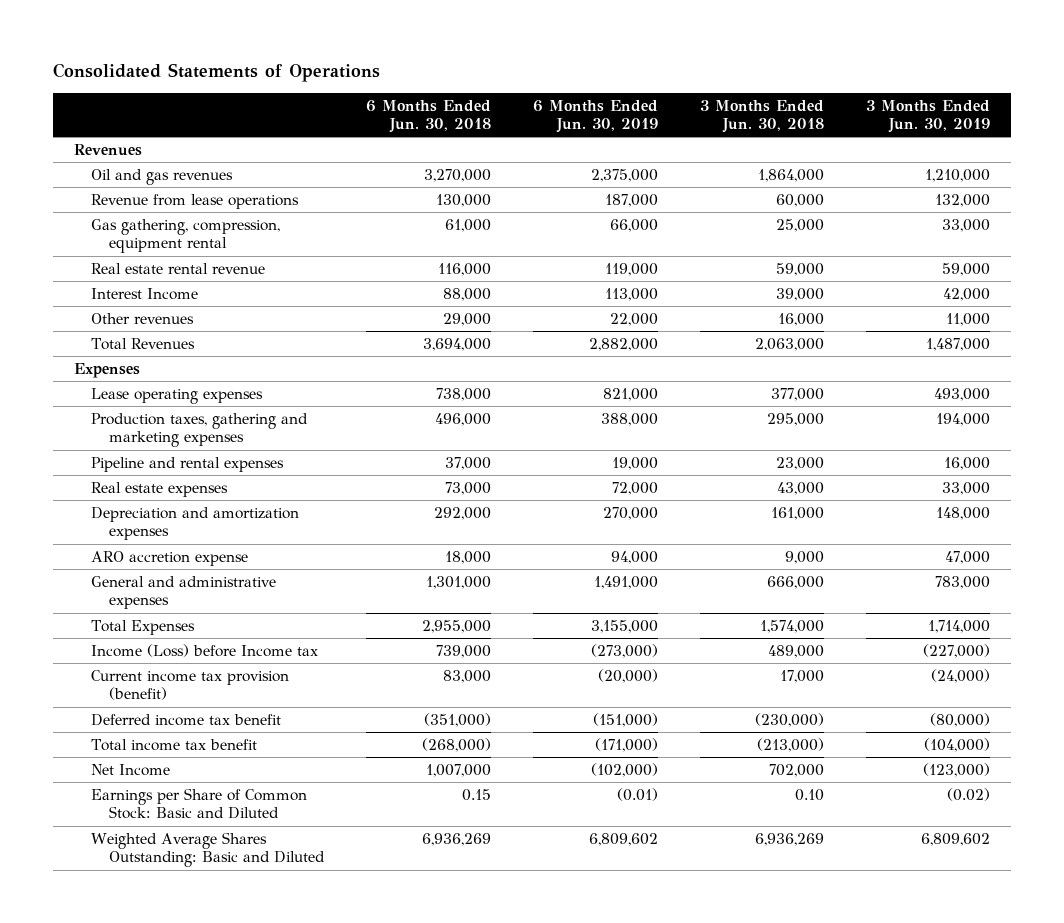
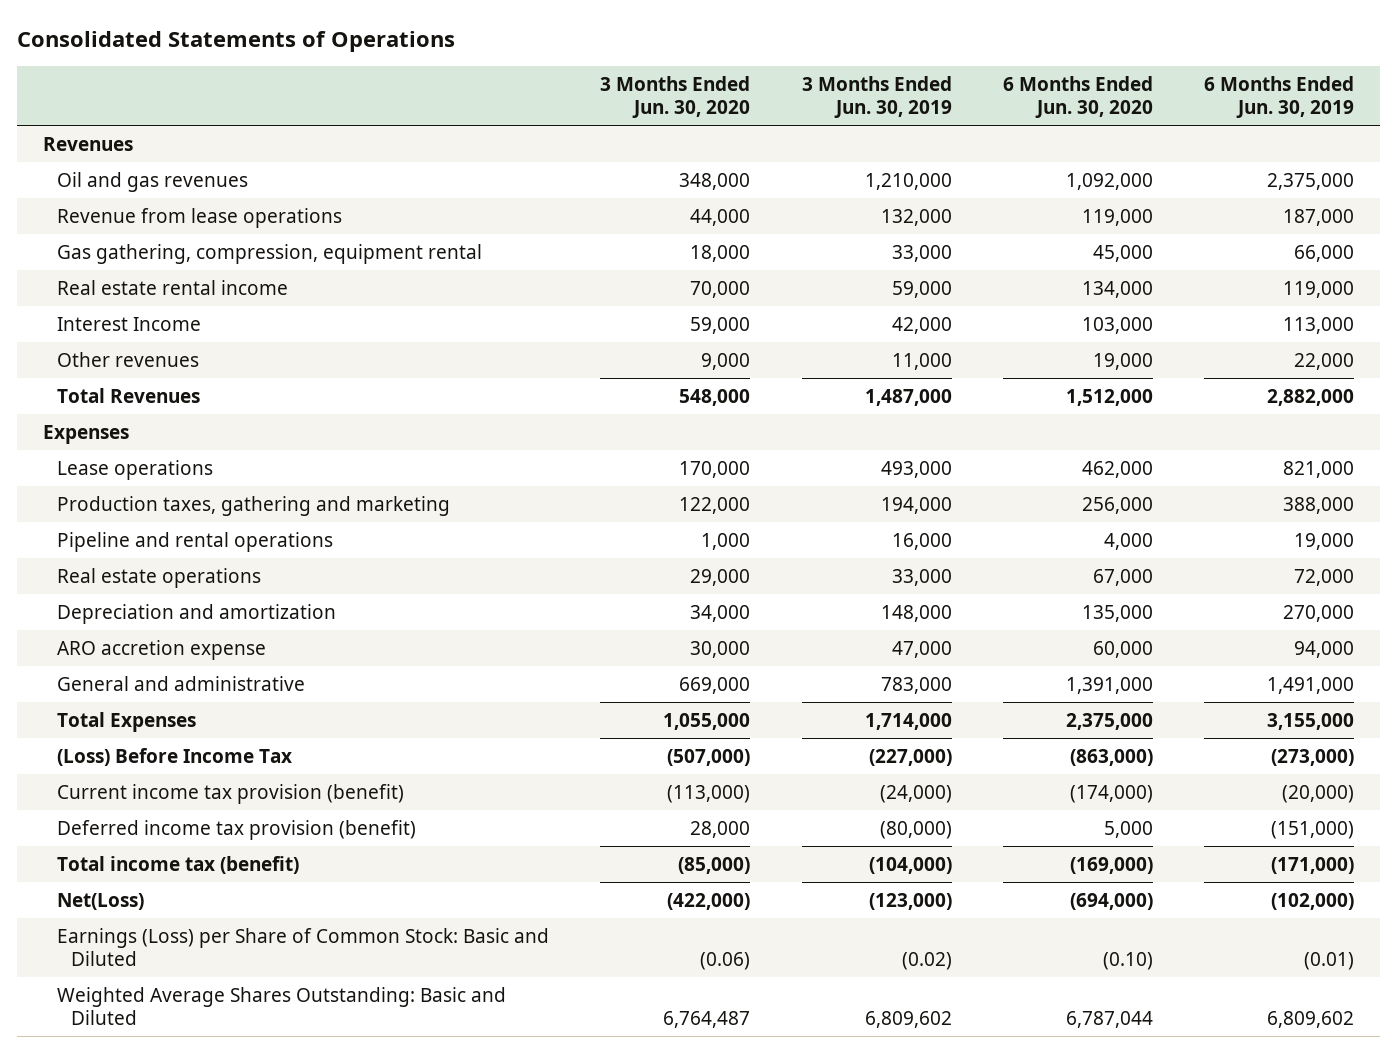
[366,99,492,134] 6 Months Ended Jun. 30, 2018 -> none
[700,99,825,134] 3 Months Ended Jun. 30, 2018 -> none
none -> [600,75,751,118] 3 Months Ended Jun. 30, 2020
none -> [1003,75,1154,118] 6 Months Ended Jun. 30, 2020
[91,262,266,274] Real estate rental revenue -> [57,279,289,295] Real estate rental income
[91,387,264,404] Lease operating expenses -> [57,459,214,480] Lease operations
[91,412,309,448] Production taxes, gathering and marketing expenses -> [57,495,451,516] Production taxes, gathering and marketing
[91,456,285,472] Pipeline and rental expenses -> [57,531,334,552] Pipeline and rental operations
[91,481,229,497] Real estate expenses -> [57,567,262,588] Real estate operations
[91,506,300,541] Depreciation and amortization expenses -> [57,603,337,624] Depreciation and amortization
[91,575,277,610] General and administrative expenses -> [57,675,306,691] General and administrative
[91,643,319,657] Income (Loss) before Income tax -> [57,747,293,766] (Loss) Before Income Tax
[91,713,282,726] Deferred income tax benefit -> [57,819,417,840] Deferred income tax provision (benefit)
[91,738,258,751] Total income tax benefit -> [57,855,300,874] Total income tax (benefit)
[91,763,171,776] Net Income -> [57,892,145,910] Net(Loss)
[91,787,308,820] Earnings per Share of Common Stock: Basic and Diluted -> [57,927,550,967] Earnings (Loss) per Share of Common Stock: Basic and Diluted

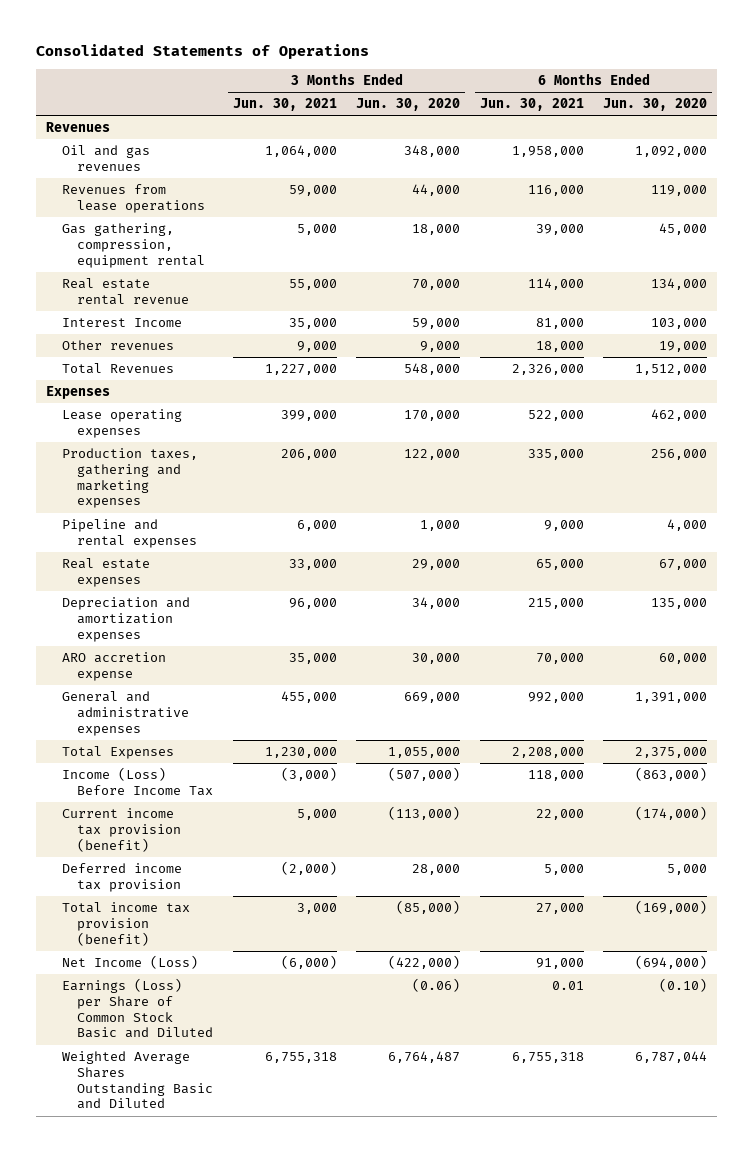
[801,75,952,118] 3 Months Ended Jun. 30, 2019 -> none
[1204,75,1355,118] 6 Months Ended Jun. 30, 2019 -> none
none -> [232,98,337,112] Jun. 30, 2021
none -> [479,98,584,112] Jun. 30, 2021
[57,207,343,228] Revenue from lease operations -> [61,184,206,213] Revenues from lease operations
[57,279,289,295] Real estate rental income -> [61,278,190,305] Real estate rental revenue
[57,459,214,480] Lease operations -> [61,409,182,438] Lease operating expenses
[57,495,451,516] Production taxes, gathering and marketing -> [61,448,198,509] Production taxes, gathering and marketing expenses
[57,531,334,552] Pipeline and rental operations -> [61,519,198,548] Pipeline and rental expenses
[57,567,262,588] Real estate operations -> [61,558,150,587] Real estate expenses
[57,603,337,624] Depreciation and amortization -> [61,597,190,642] Depreciation and amortization expenses
[57,675,306,691] General and administrative -> [61,691,190,736] General and administrative expenses
[57,747,293,766] (Loss) Before Income Tax -> [61,767,214,796] Income (Loss) Before Income Tax
[57,819,417,840] Deferred income tax provision (benefit) -> [61,863,182,892] Deferred income tax provision
[57,855,300,874] Total income tax (benefit) -> [61,902,190,946] Total income tax provision (benefit)
[57,892,145,910] Net(Loss) -> [61,955,198,970] Net Income (Loss)
[57,927,550,967] Earnings (Loss) per Share of Common Stock: Basic and Diluted -> [61,978,214,1039] Earnings (Loss) per Share of Common Stock Basic and Diluted
[57,986,507,1026] Weighted Average Shares Outstanding: Basic and Diluted -> [61,1051,214,1110] Weighted Average Shares Outstanding Basic and Diluted

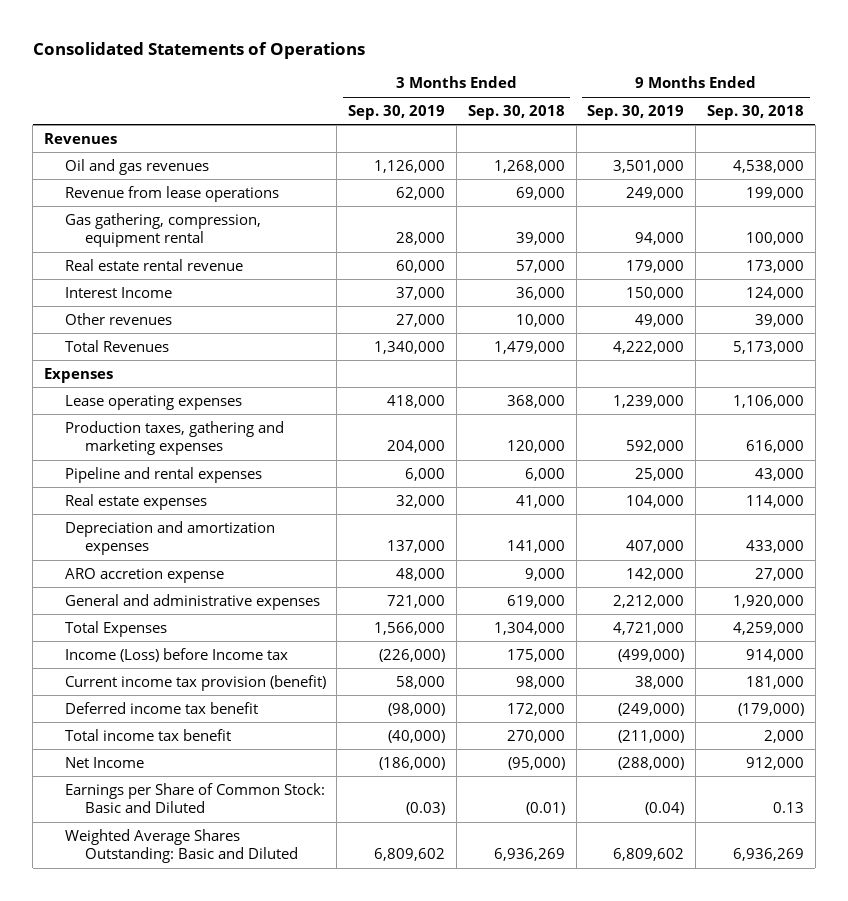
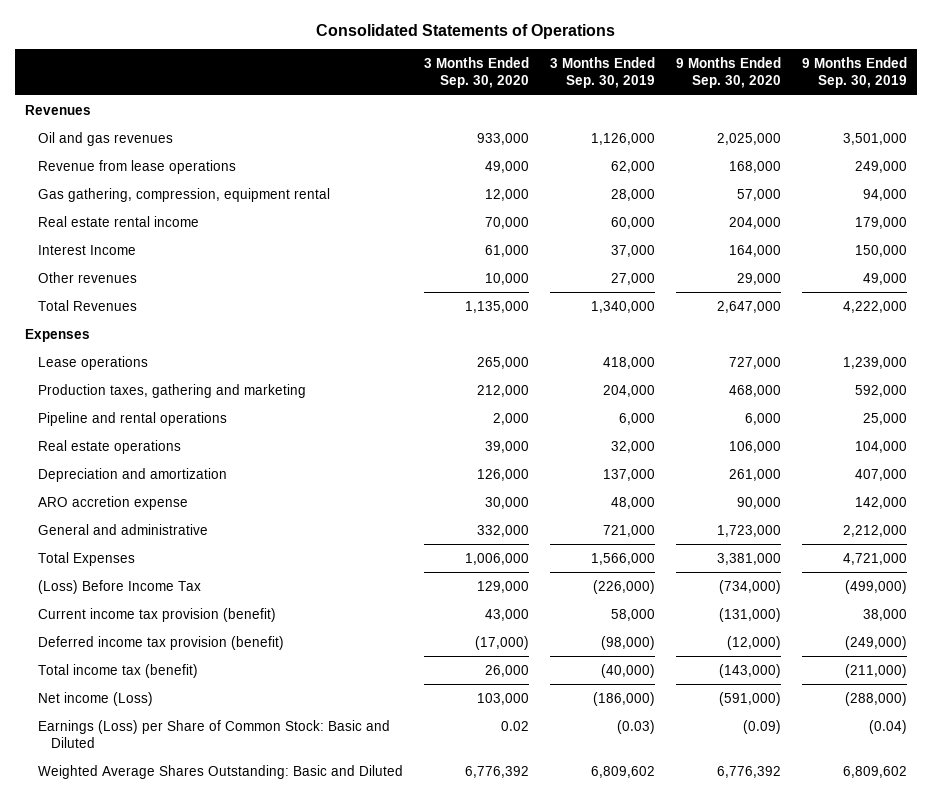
[467,104,565,120] Sep. 30, 2018 -> none
[707,104,805,120] Sep. 30, 2018 -> none
none -> [424,57,530,89] 3 Months Ended Sep. 30, 2020
none -> [675,57,781,89] 9 Months Ended Sep. 30, 2020
[64,258,243,271] Real estate rental revenue -> [38,215,200,227] Real estate rental income
[64,394,242,410] Lease operating expenses -> [38,355,149,370] Lease operations
[64,420,284,456] Production taxes, gathering and marketing expenses -> [38,383,307,398] Production taxes, gathering and marketing
[64,466,262,483] Pipeline and rental expenses -> [38,411,228,426] Pipeline and rental operations
[64,493,207,510] Real estate expenses -> [38,439,182,454] Real estate operations
[64,520,275,556] Depreciation and amortization expenses -> [38,467,228,482] Depreciation and amortization
[64,593,320,610] General and administrative expenses -> [38,523,209,535] General and administrative
[64,647,288,662] Income (Loss) before Income tax -> [38,579,202,594] (Loss) Before Income Tax
[64,701,258,714] Deferred income tax benefit -> [38,635,285,650] Deferred income tax provision (benefit)
[64,728,231,741] Total income tax benefit -> [38,663,199,678] Total income tax (benefit)
[64,756,144,768] Net Income -> [38,691,154,706] Net income (Loss)
[64,782,325,814] Earnings per Share of Common Stock: Basic and Diluted -> [38,719,391,748] Earnings (Loss) per Share of Common Stock: Basic and Diluted

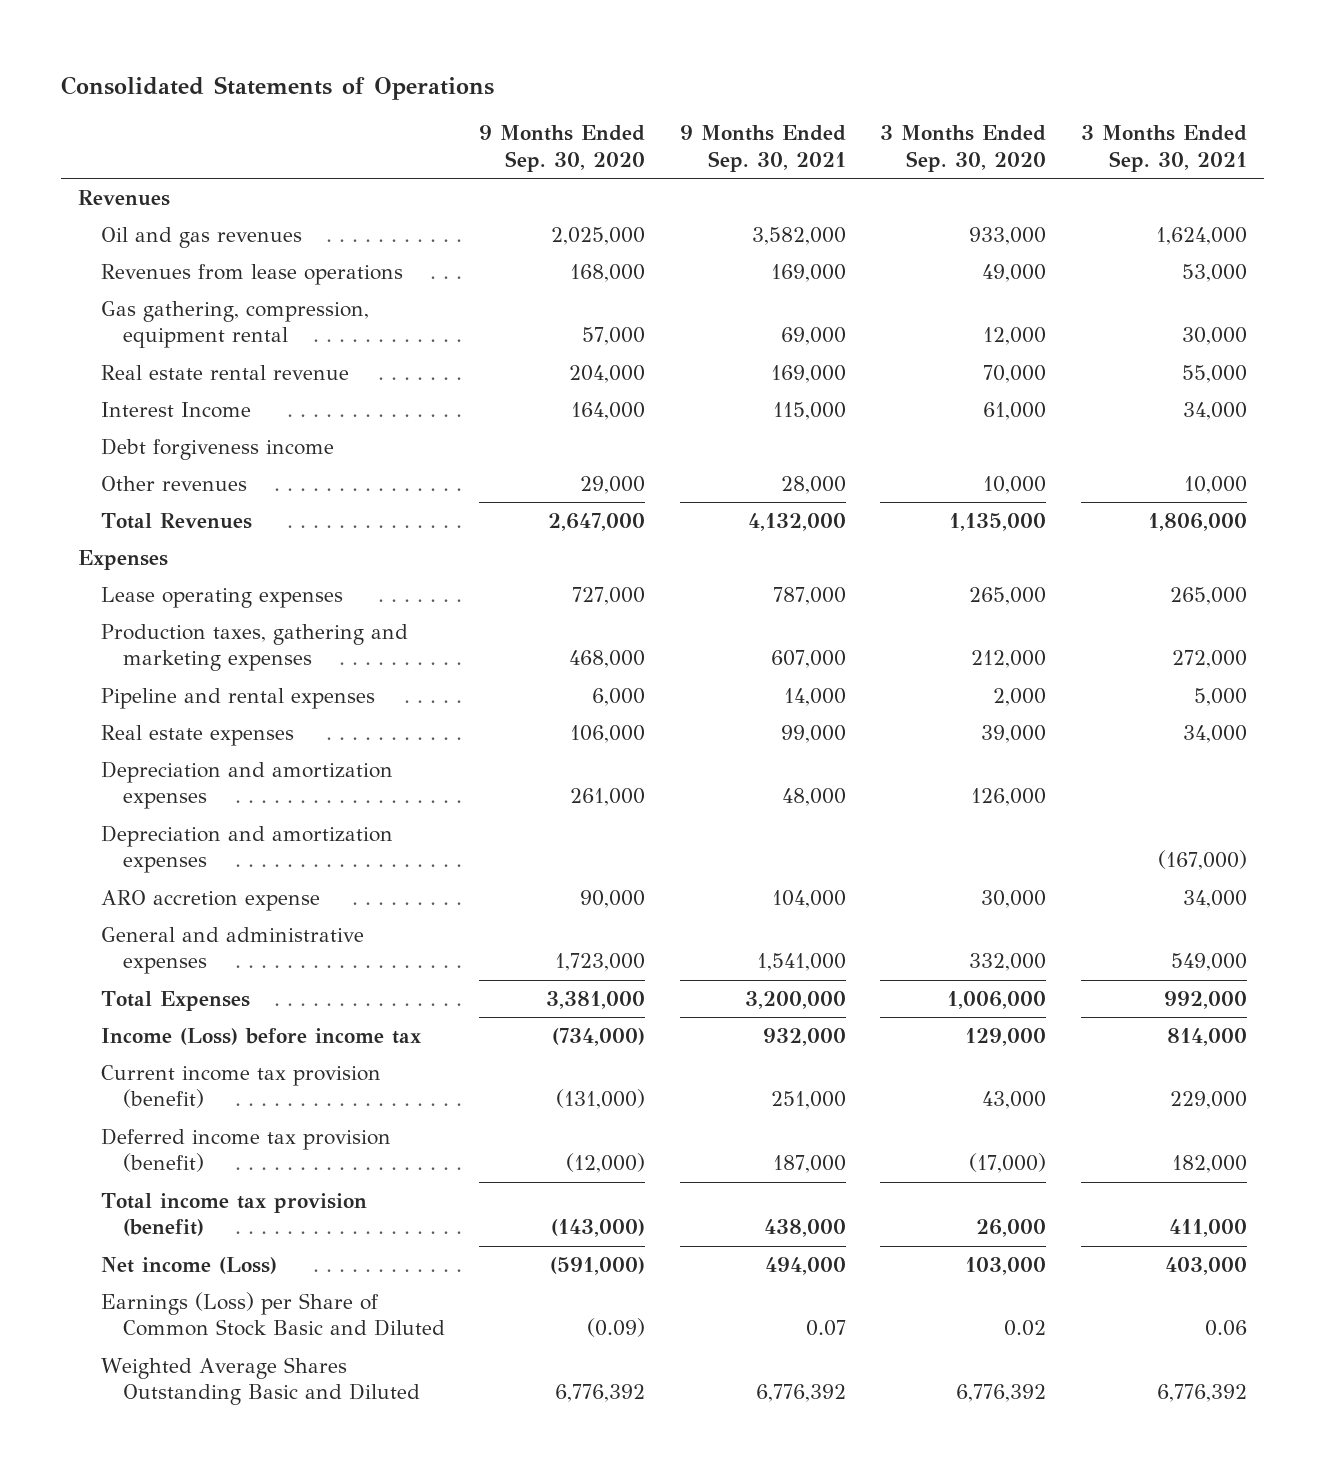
[549,57,655,89] 3 Months Ended Sep. 30, 2019 -> none
[801,57,907,89] 9 Months Ended Sep. 30, 2019 -> none
none -> [679,125,846,172] 9 Months Ended Sep. 30, 2021
none -> [1080,125,1247,172] 3 Months Ended Sep. 30, 2021
[38,159,237,174] Revenue from lease operations -> [100,263,403,285] Revenues from lease operations
[38,215,200,227] Real estate rental income -> [100,364,349,380] Real estate rental revenue
none -> [100,437,334,460] Debt forgiveness income
[38,355,149,370] Lease operations -> [100,586,343,608] Lease operating expenses
[38,383,307,398] Production taxes, gathering and marketing -> [100,623,408,672] Production taxes, gathering and marketing expenses
[38,411,228,426] Pipeline and rental operations -> [100,687,375,709] Pipeline and rental expenses
[38,439,182,454] Real estate operations -> [100,724,294,746] Real estate expenses
[38,467,228,482] Depreciation and amortization -> [100,760,393,810] Depreciation and amortization expenses
none -> [100,824,393,874] Depreciation and amortization expenses
[38,523,209,535] General and administrative -> [100,926,364,975] General and administrative expenses
[38,579,202,594] (Loss) Before Income Tax -> [100,1027,421,1045] Income (Loss) before income tax
[38,663,199,678] Total income tax (benefit) -> [100,1192,367,1237] Total income tax provision (benefit)
[38,719,391,748] Earnings (Loss) per Share of Common Stock: Basic and Diluted -> [100,1291,446,1337] Earnings (Loss) per Share of Common Stock Basic and Diluted
[38,764,404,779] Weighted Average Shares Outstanding: Basic and Diluted -> [100,1356,421,1406] Weighted Average Shares Outstanding Basic and Diluted

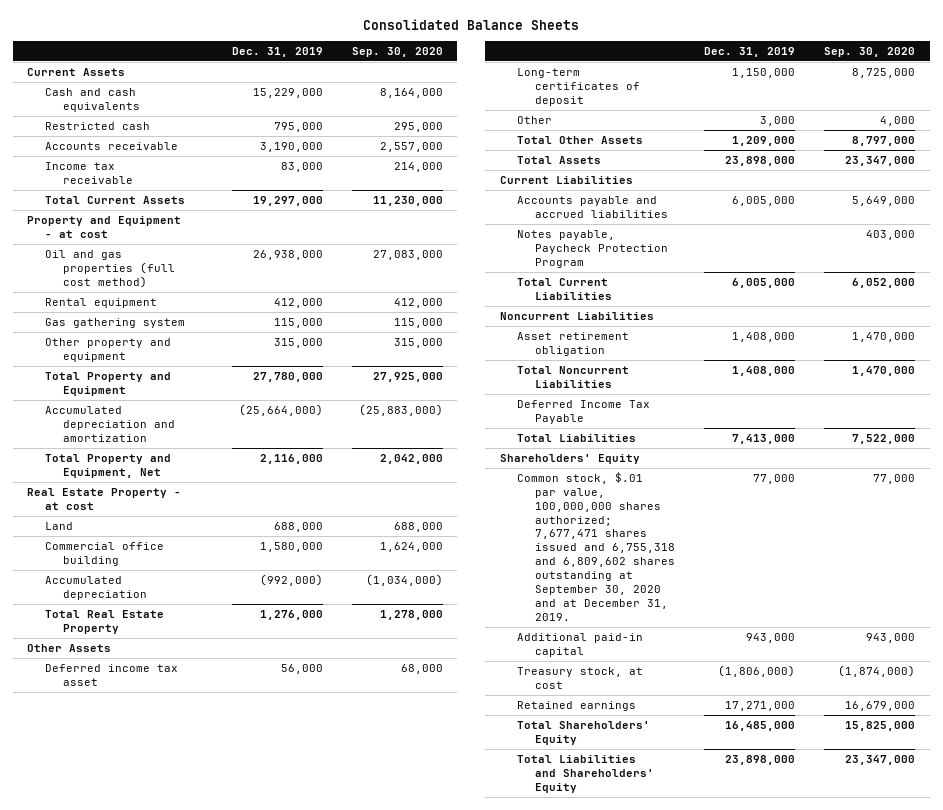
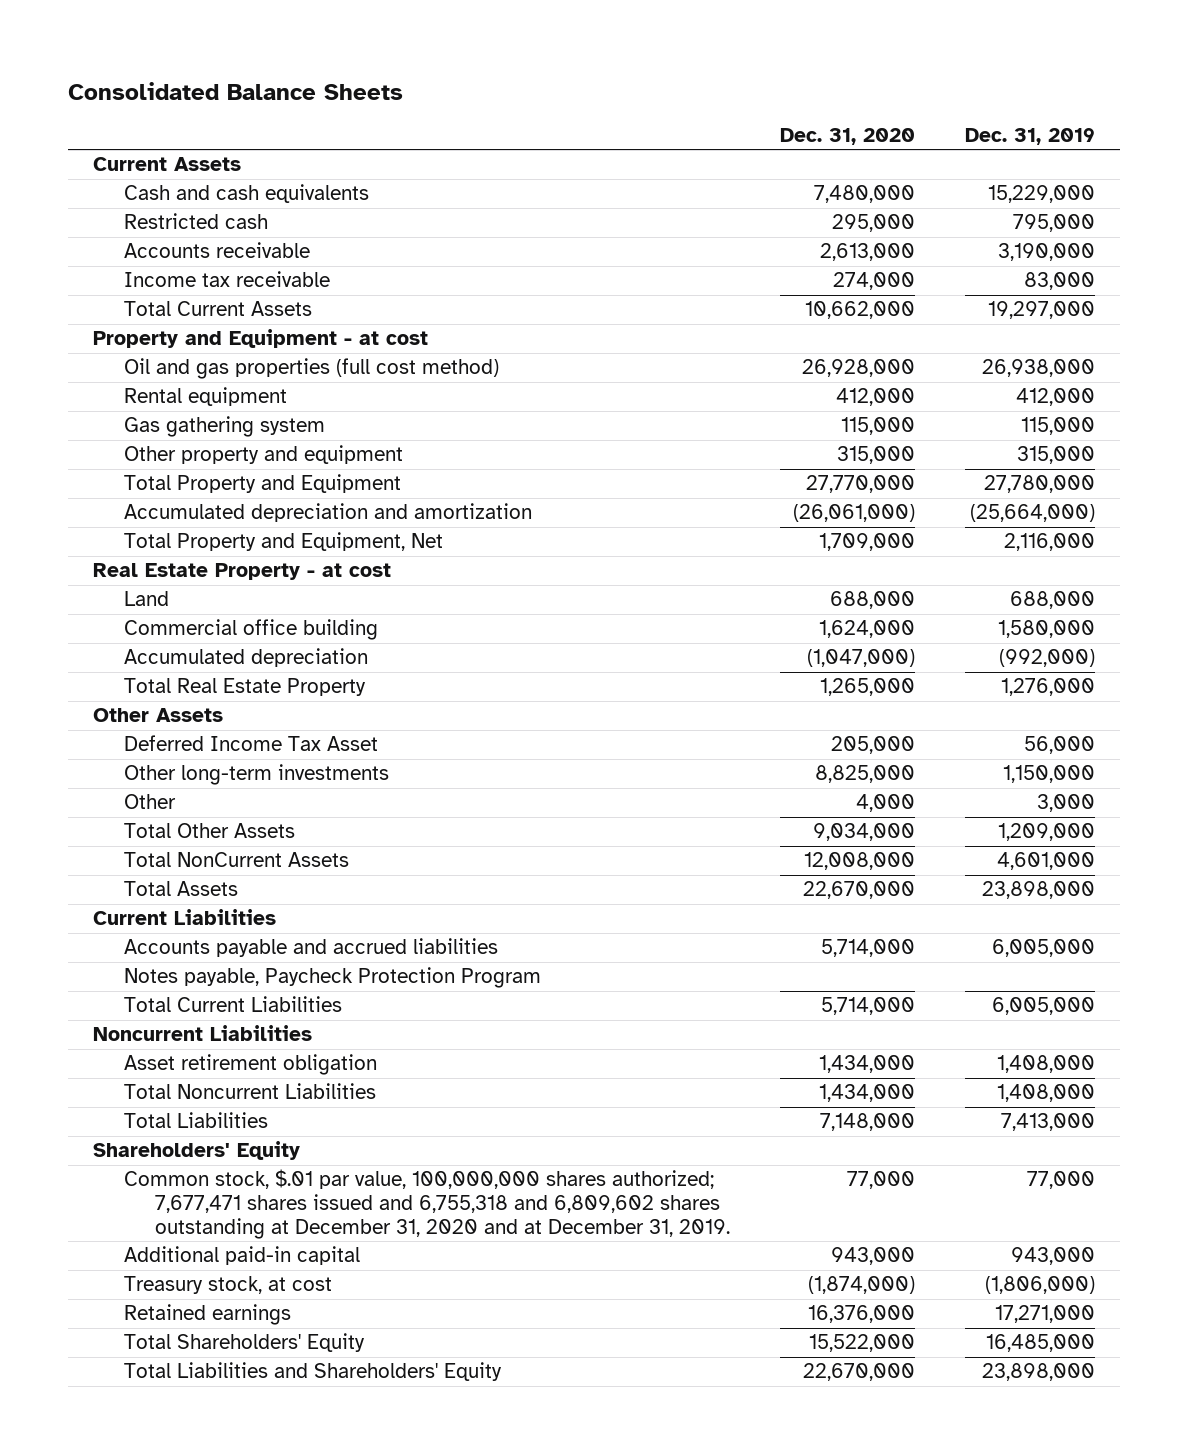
[351,47,443,58] Sep. 30, 2020 -> none
none -> [780,127,916,145] Dec. 31, 2020
[45,663,179,686] Deferred income tax asset -> [124,735,379,752] Deferred Income Tax Asset
[517,67,640,106] Long-term certificates of deposit -> [124,764,390,786] Other long-term investments
none -> [124,852,350,868] Total NonCurrent Assets
[517,399,651,424] Deferred Income Tax Payable -> none
[517,471,675,621] Common stock, $.01 par value, 100,000,000 shares authorized; 7,677,471 shares issued and 6,755,318 and 6,809,602 shares outstanding at September 30, 2020 and at December 31, 2019. -> [124,1169,731,1239] Common stock, $.01 par value, 100,000,000 shares authorized; 7,677,471 shares issued and 6,755,318 and 6,809,602 shares outstanding at December 31, 2020 and at December 31, 2019.

